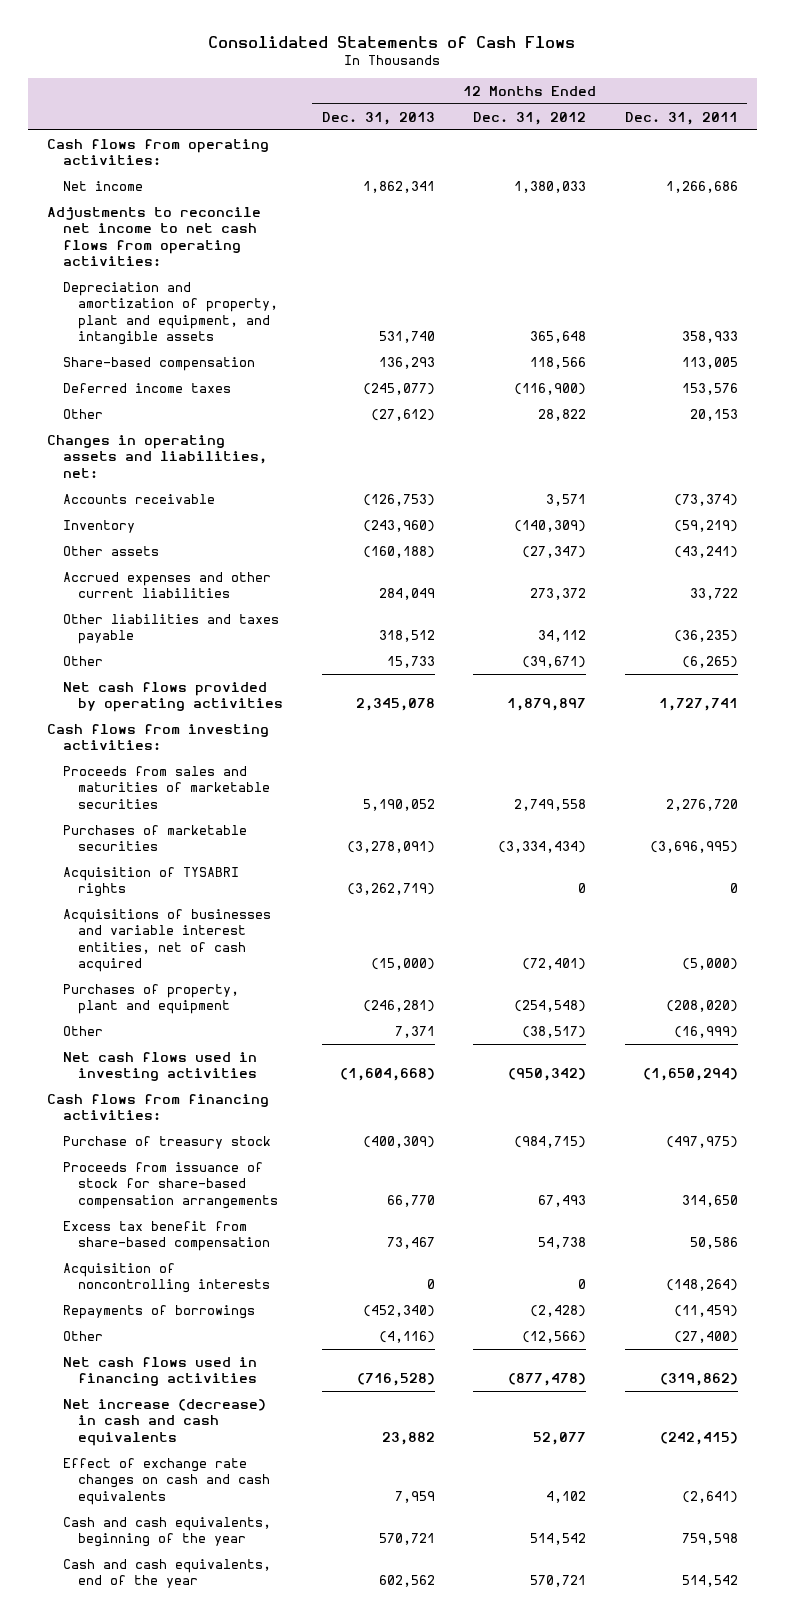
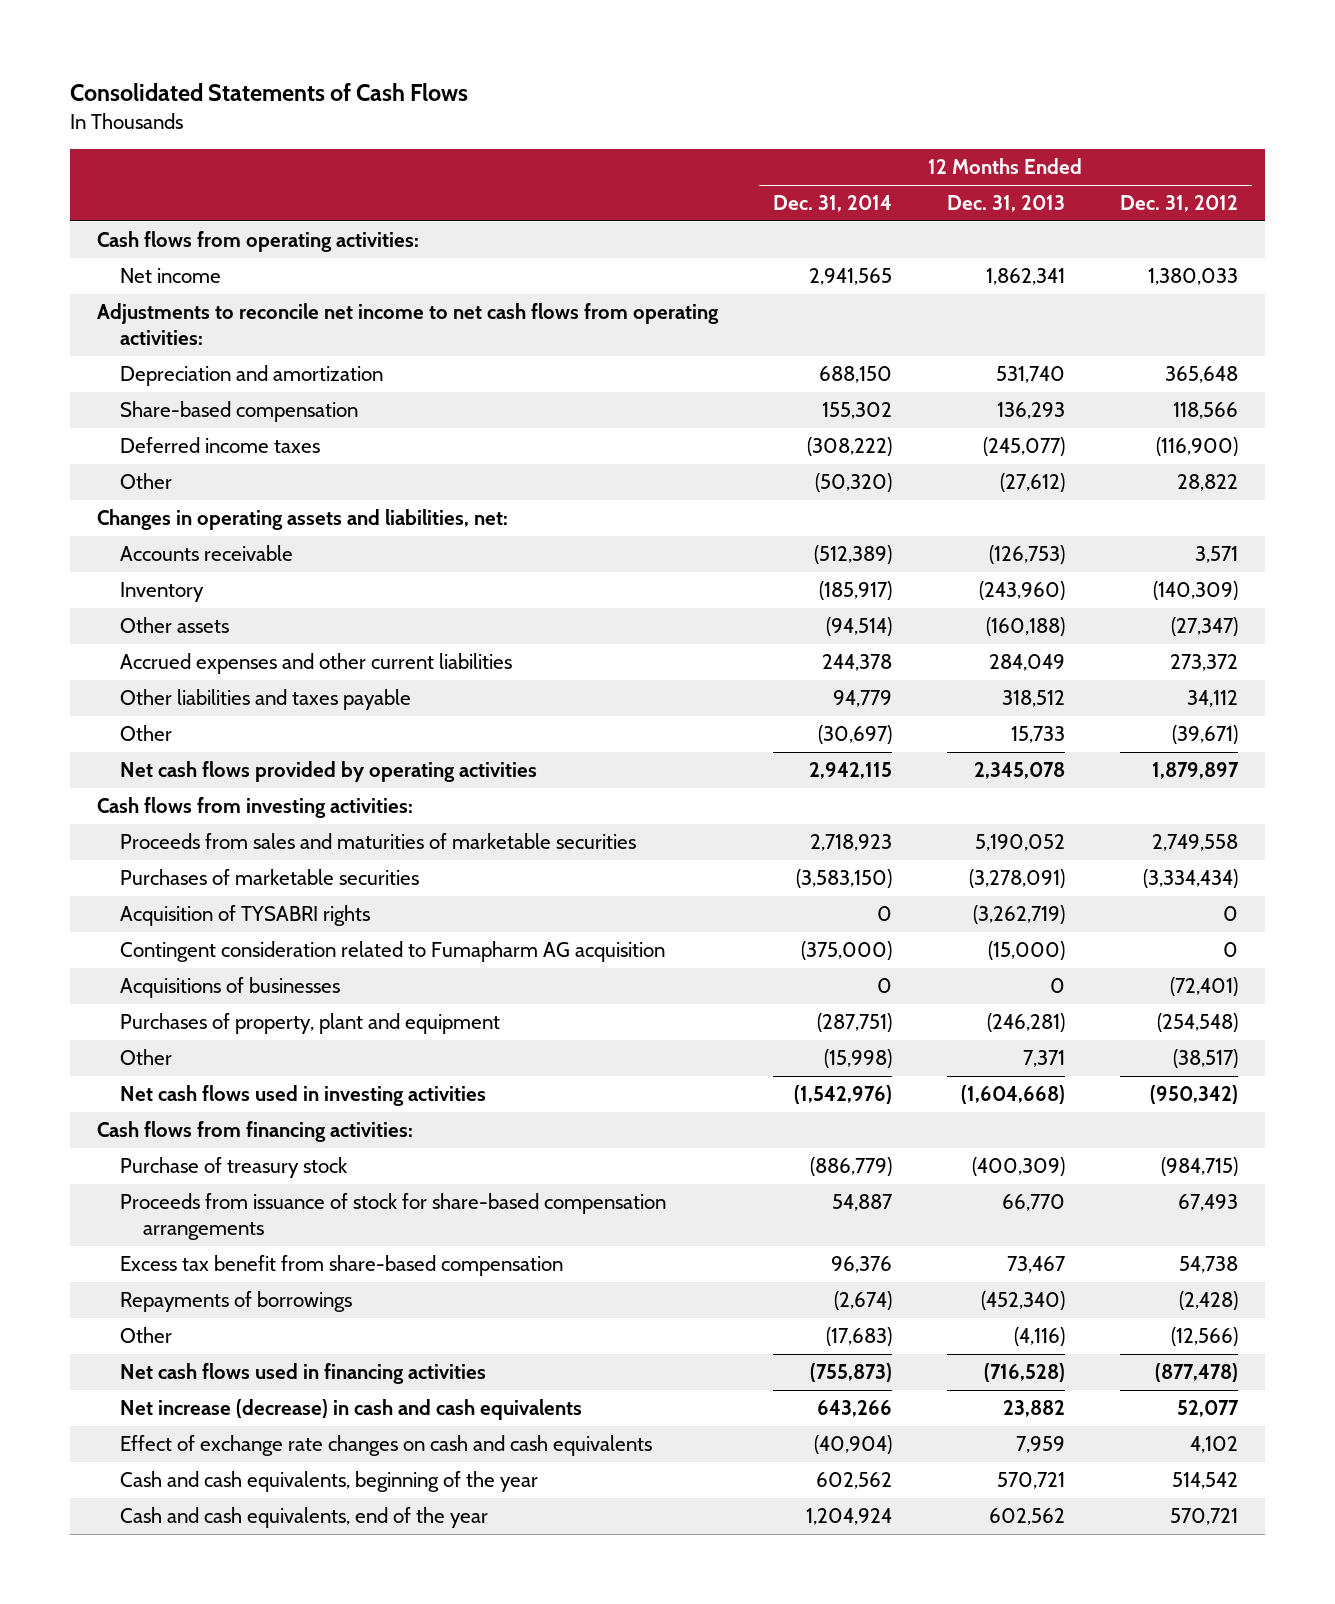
[624,111,738,125] Dec. 31, 2011 -> none
none -> [773,195,893,213] Dec. 31, 2014
[62,281,279,346] Depreciation and amortization of property, plant and equipment, and intangible assets -> [120,365,384,387] Depreciation and amortization
none -> [120,941,666,963] Contingent consideration related to Fumapharm AG acquisition
[62,908,271,973] Acquisitions of businesses and variable interest entities, net of cash acquired -> [120,977,341,999] Acquisitions of businesses
[370,958,435,971] (15,000) -> [1049,978,1065,994] 0
[62,1262,271,1294] Acquisition of noncontrolling interests -> none

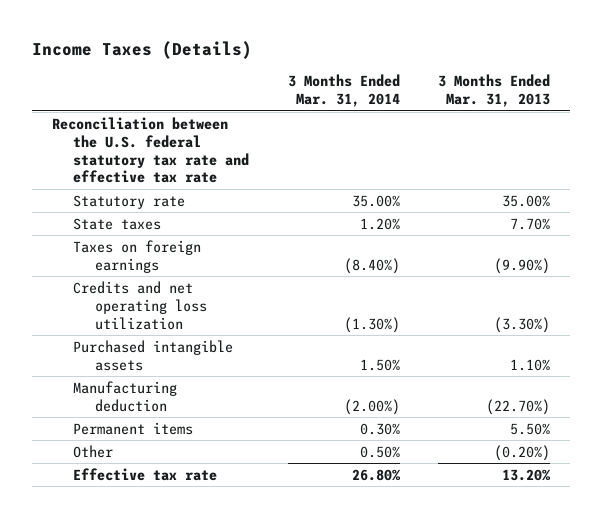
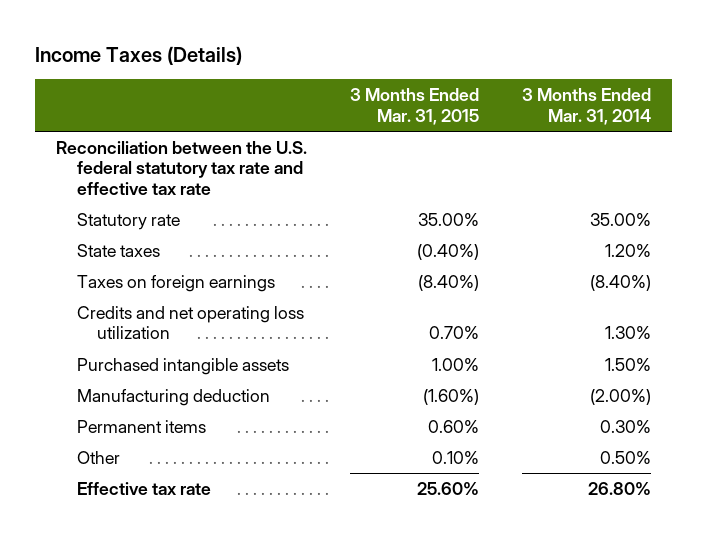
[438,74,551,108] 3 Months Ended Mar. 31, 2013 -> none
none -> [349,88,479,125] 3 Months Ended Mar. 31, 2015
[343,316,400,333] (1.30%) -> [604,326,651,340] 1.30%

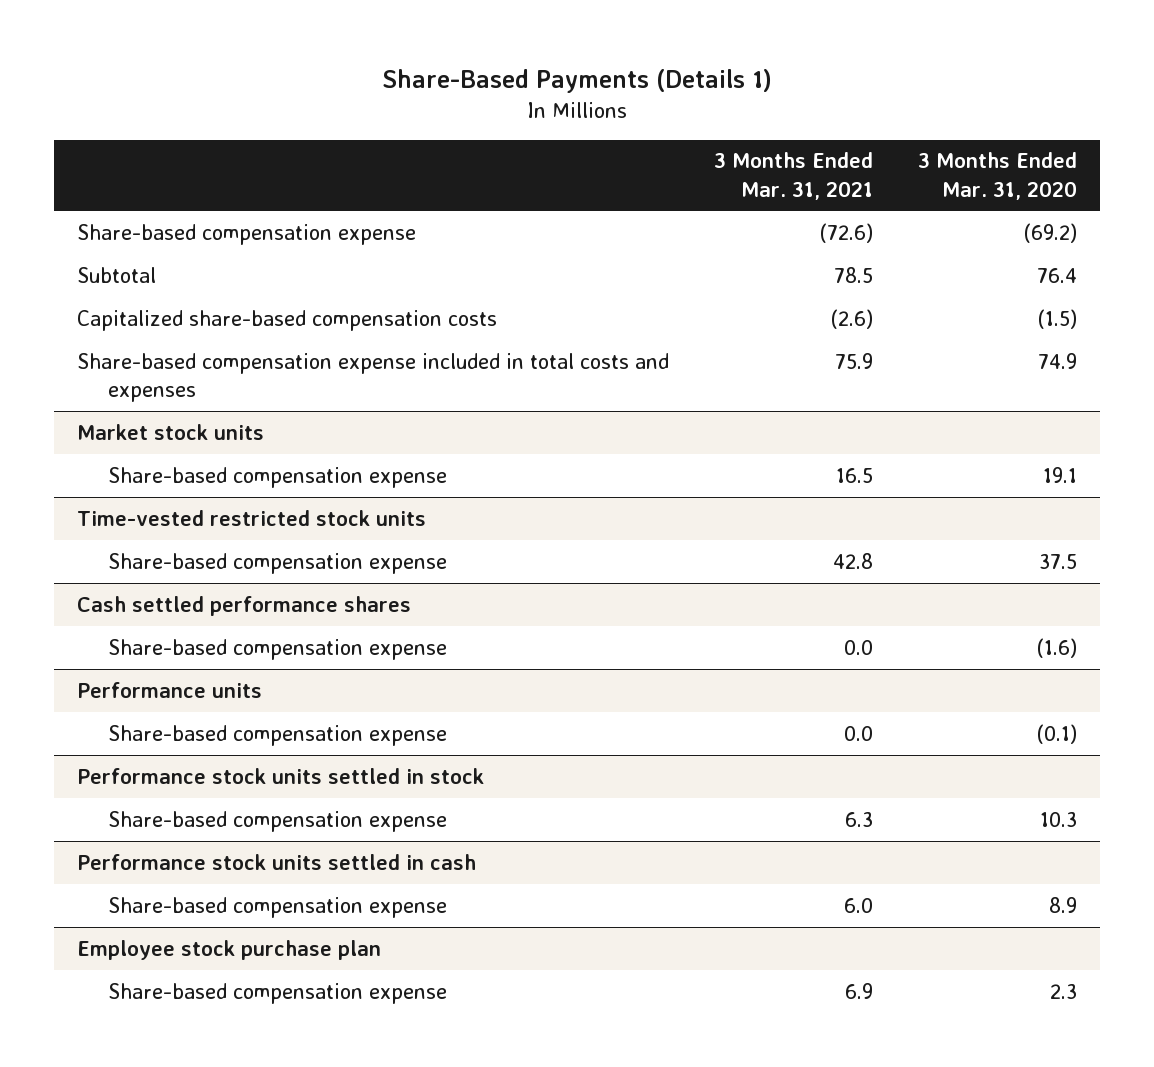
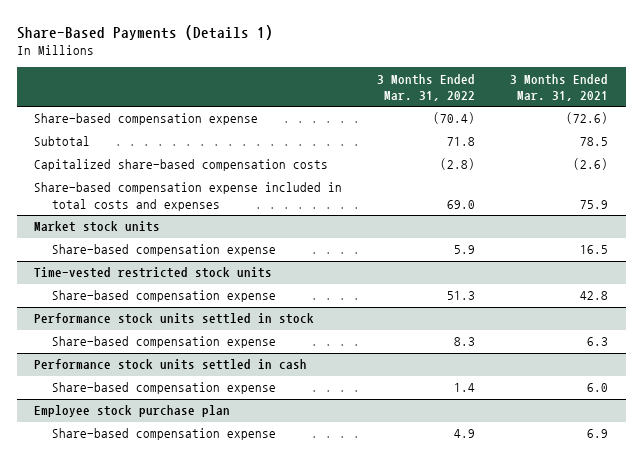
[918,152,1078,200] 3 Months Ended Mar. 31, 2020 -> none
none -> [377,73,476,102] 3 Months Ended Mar. 31, 2022
[76,595,411,616] Cash settled performance shares -> none
[107,638,447,660] Share-based compensation expense -> none
[76,681,262,698] Performance units -> none
[107,724,447,746] Share-based compensation expense -> none

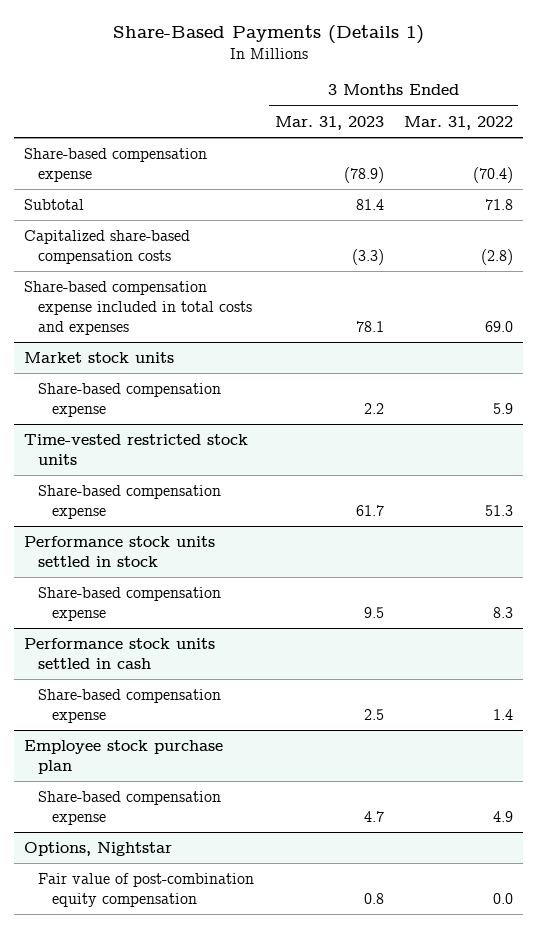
[510,73,609,102] 3 Months Ended Mar. 31, 2021 -> none
none -> [274,115,384,130] Mar. 31, 2023
none -> [24,842,173,857] Options, Nightstar
none -> [38,873,255,907] Fair value of post-combination equity compensation

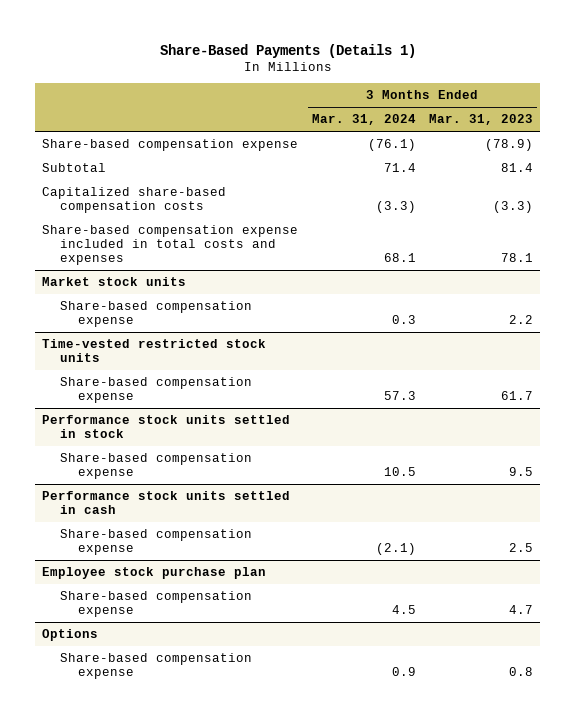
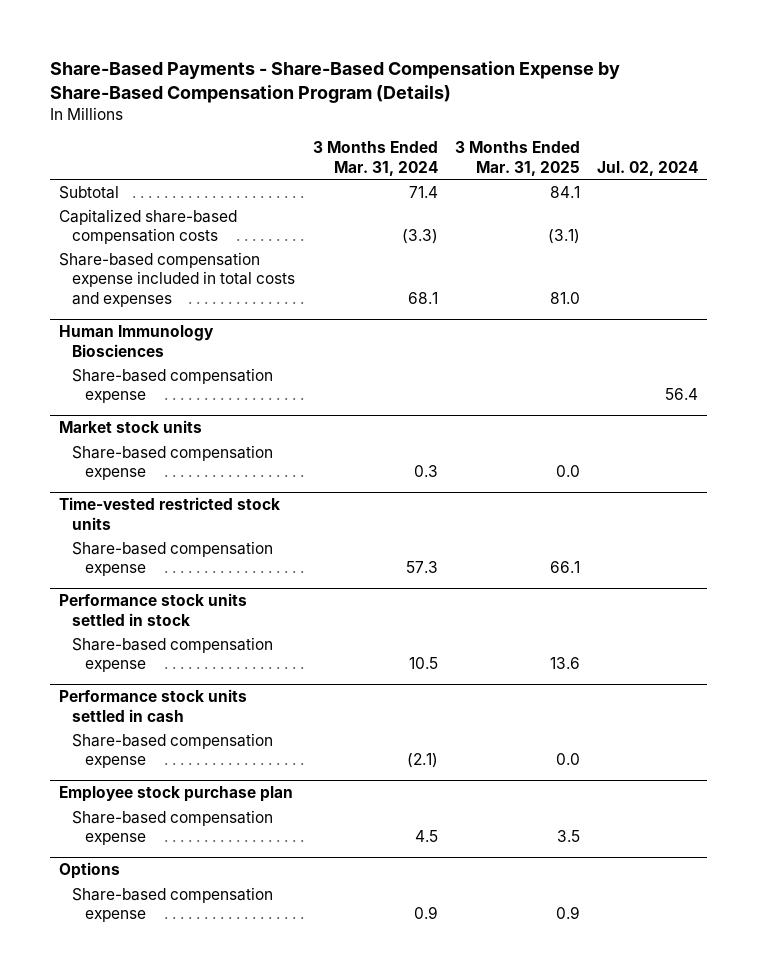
[159,43,416,58] Share-Based Payments (Details 1) -> [50,60,621,103] Share-Based Payments - Share-Based Compensation Expense by Share-Based Compensation Program (Details)
[429,114,534,126] Mar. 31, 2023 -> none
none -> [455,141,581,177] 3 Months Ended Mar. 31, 2025
none -> [597,161,699,177] Jul. 02, 2024
[42,139,299,152] Share-based compensation expense -> none
none -> [58,325,214,358] Human Immunology Biosciences
none -> [72,367,274,404] Share-based compensation expense

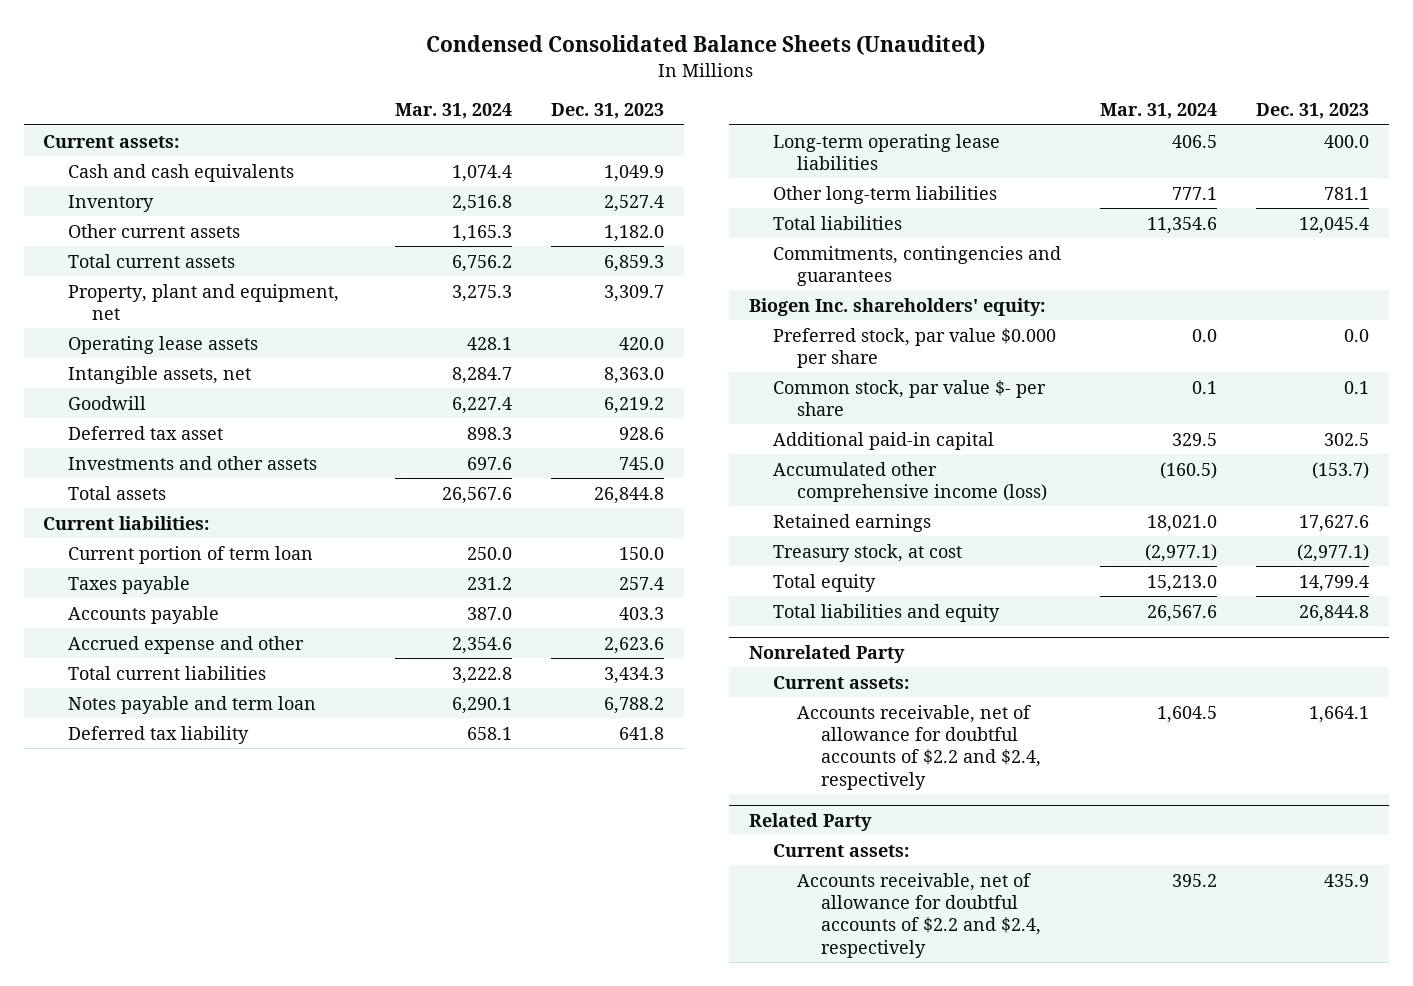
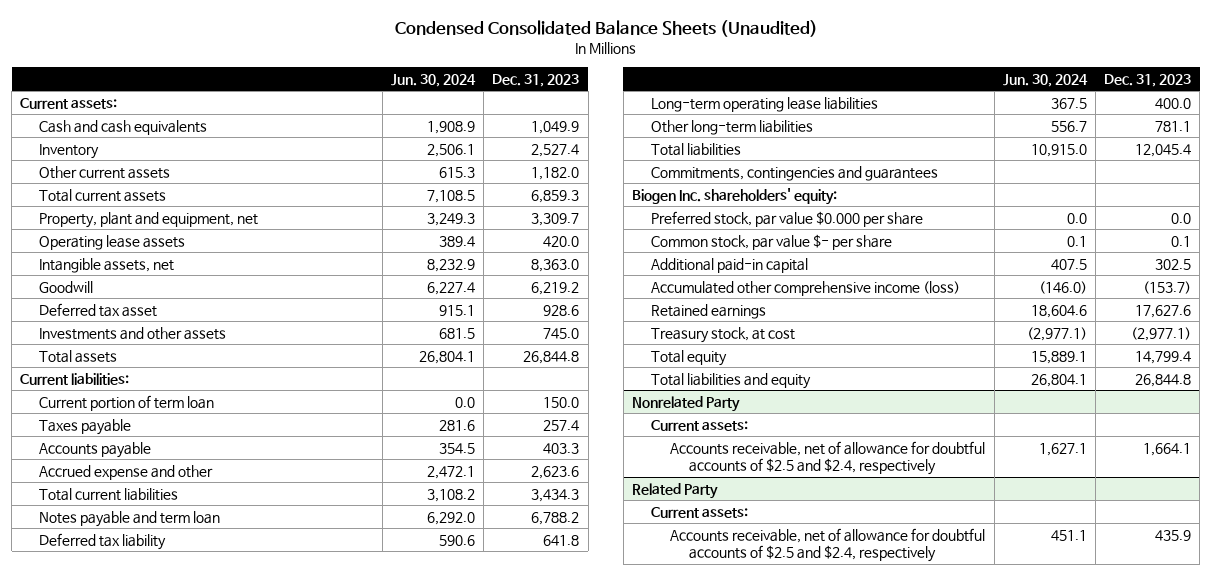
[394,103,512,120] Mar. 31, 2024 -> none
none -> [390,73,476,87] Jun. 30, 2024
[796,704,1041,790] Accounts receivable, net of allowance for doubtful accounts of $2.2 and $2.4, respectively -> [670,440,986,476] Accounts receivable, net of allowance for doubtful accounts of $2.5 and $2.4, respectively
[796,872,1041,958] Accounts receivable, net of allowance for doubtful accounts of $2.2 and $2.4, respectively -> [670,527,986,563] Accounts receivable, net of allowance for doubtful accounts of $2.5 and $2.4, respectively

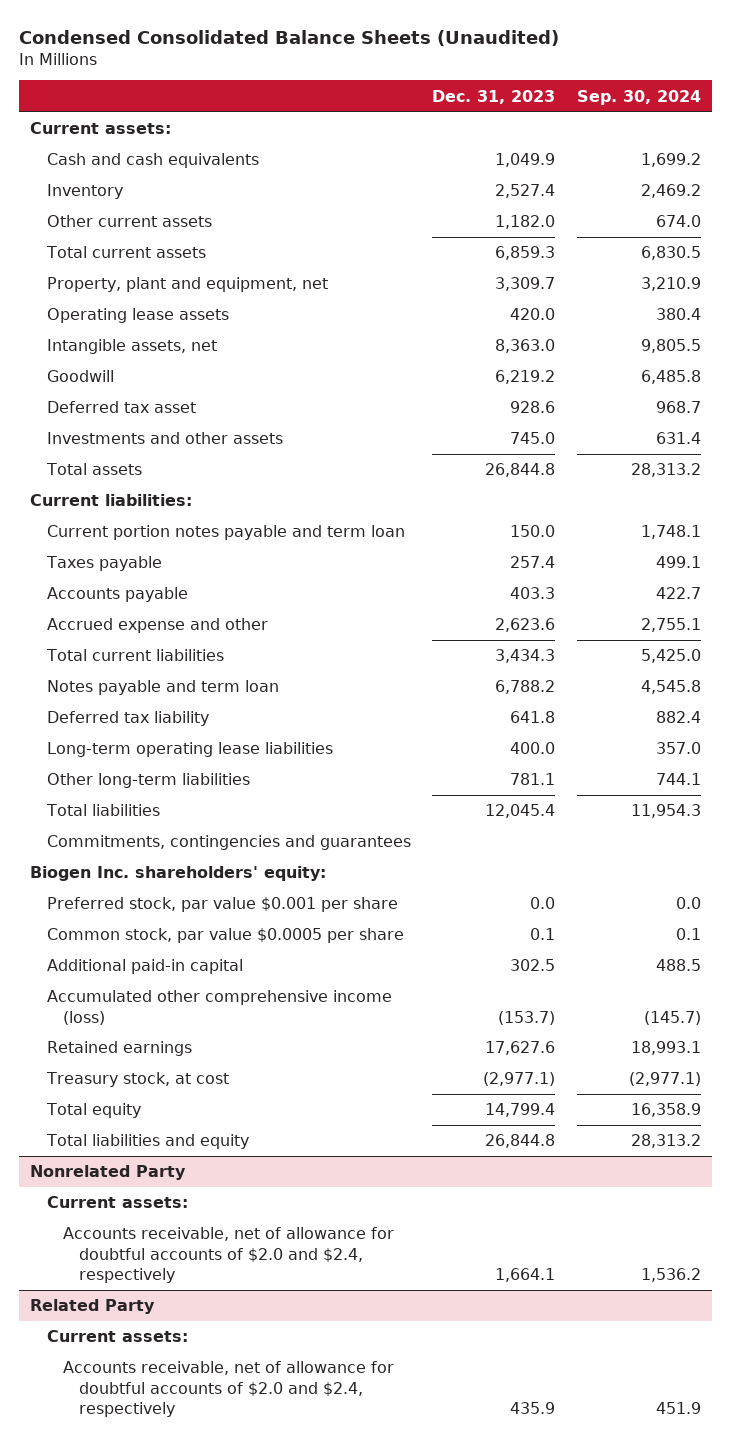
[390,73,476,87] Jun. 30, 2024 -> none
none -> [576,89,701,105] Sep. 30, 2024
[39,394,215,411] Current portion of term loan -> [46,525,405,541] Current portion notes payable and term loan
[651,210,924,227] Preferred stock, par value $0.000 per share -> [46,897,398,913] Preferred stock, par value $0.001 per share
[651,233,893,250] Common stock, par value $- per share -> [46,928,404,944] Common stock, par value $0.0005 per share
[670,440,986,476] Accounts receivable, net of allowance for doubtful accounts of $2.5 and $2.4, respectively -> [62,1227,394,1284] Accounts receivable, net of allowance for doubtful accounts of $2.0 and $2.4, respectively
[670,527,986,563] Accounts receivable, net of allowance for doubtful accounts of $2.5 and $2.4, respectively -> [62,1361,394,1418] Accounts receivable, net of allowance for doubtful accounts of $2.0 and $2.4, respectively

